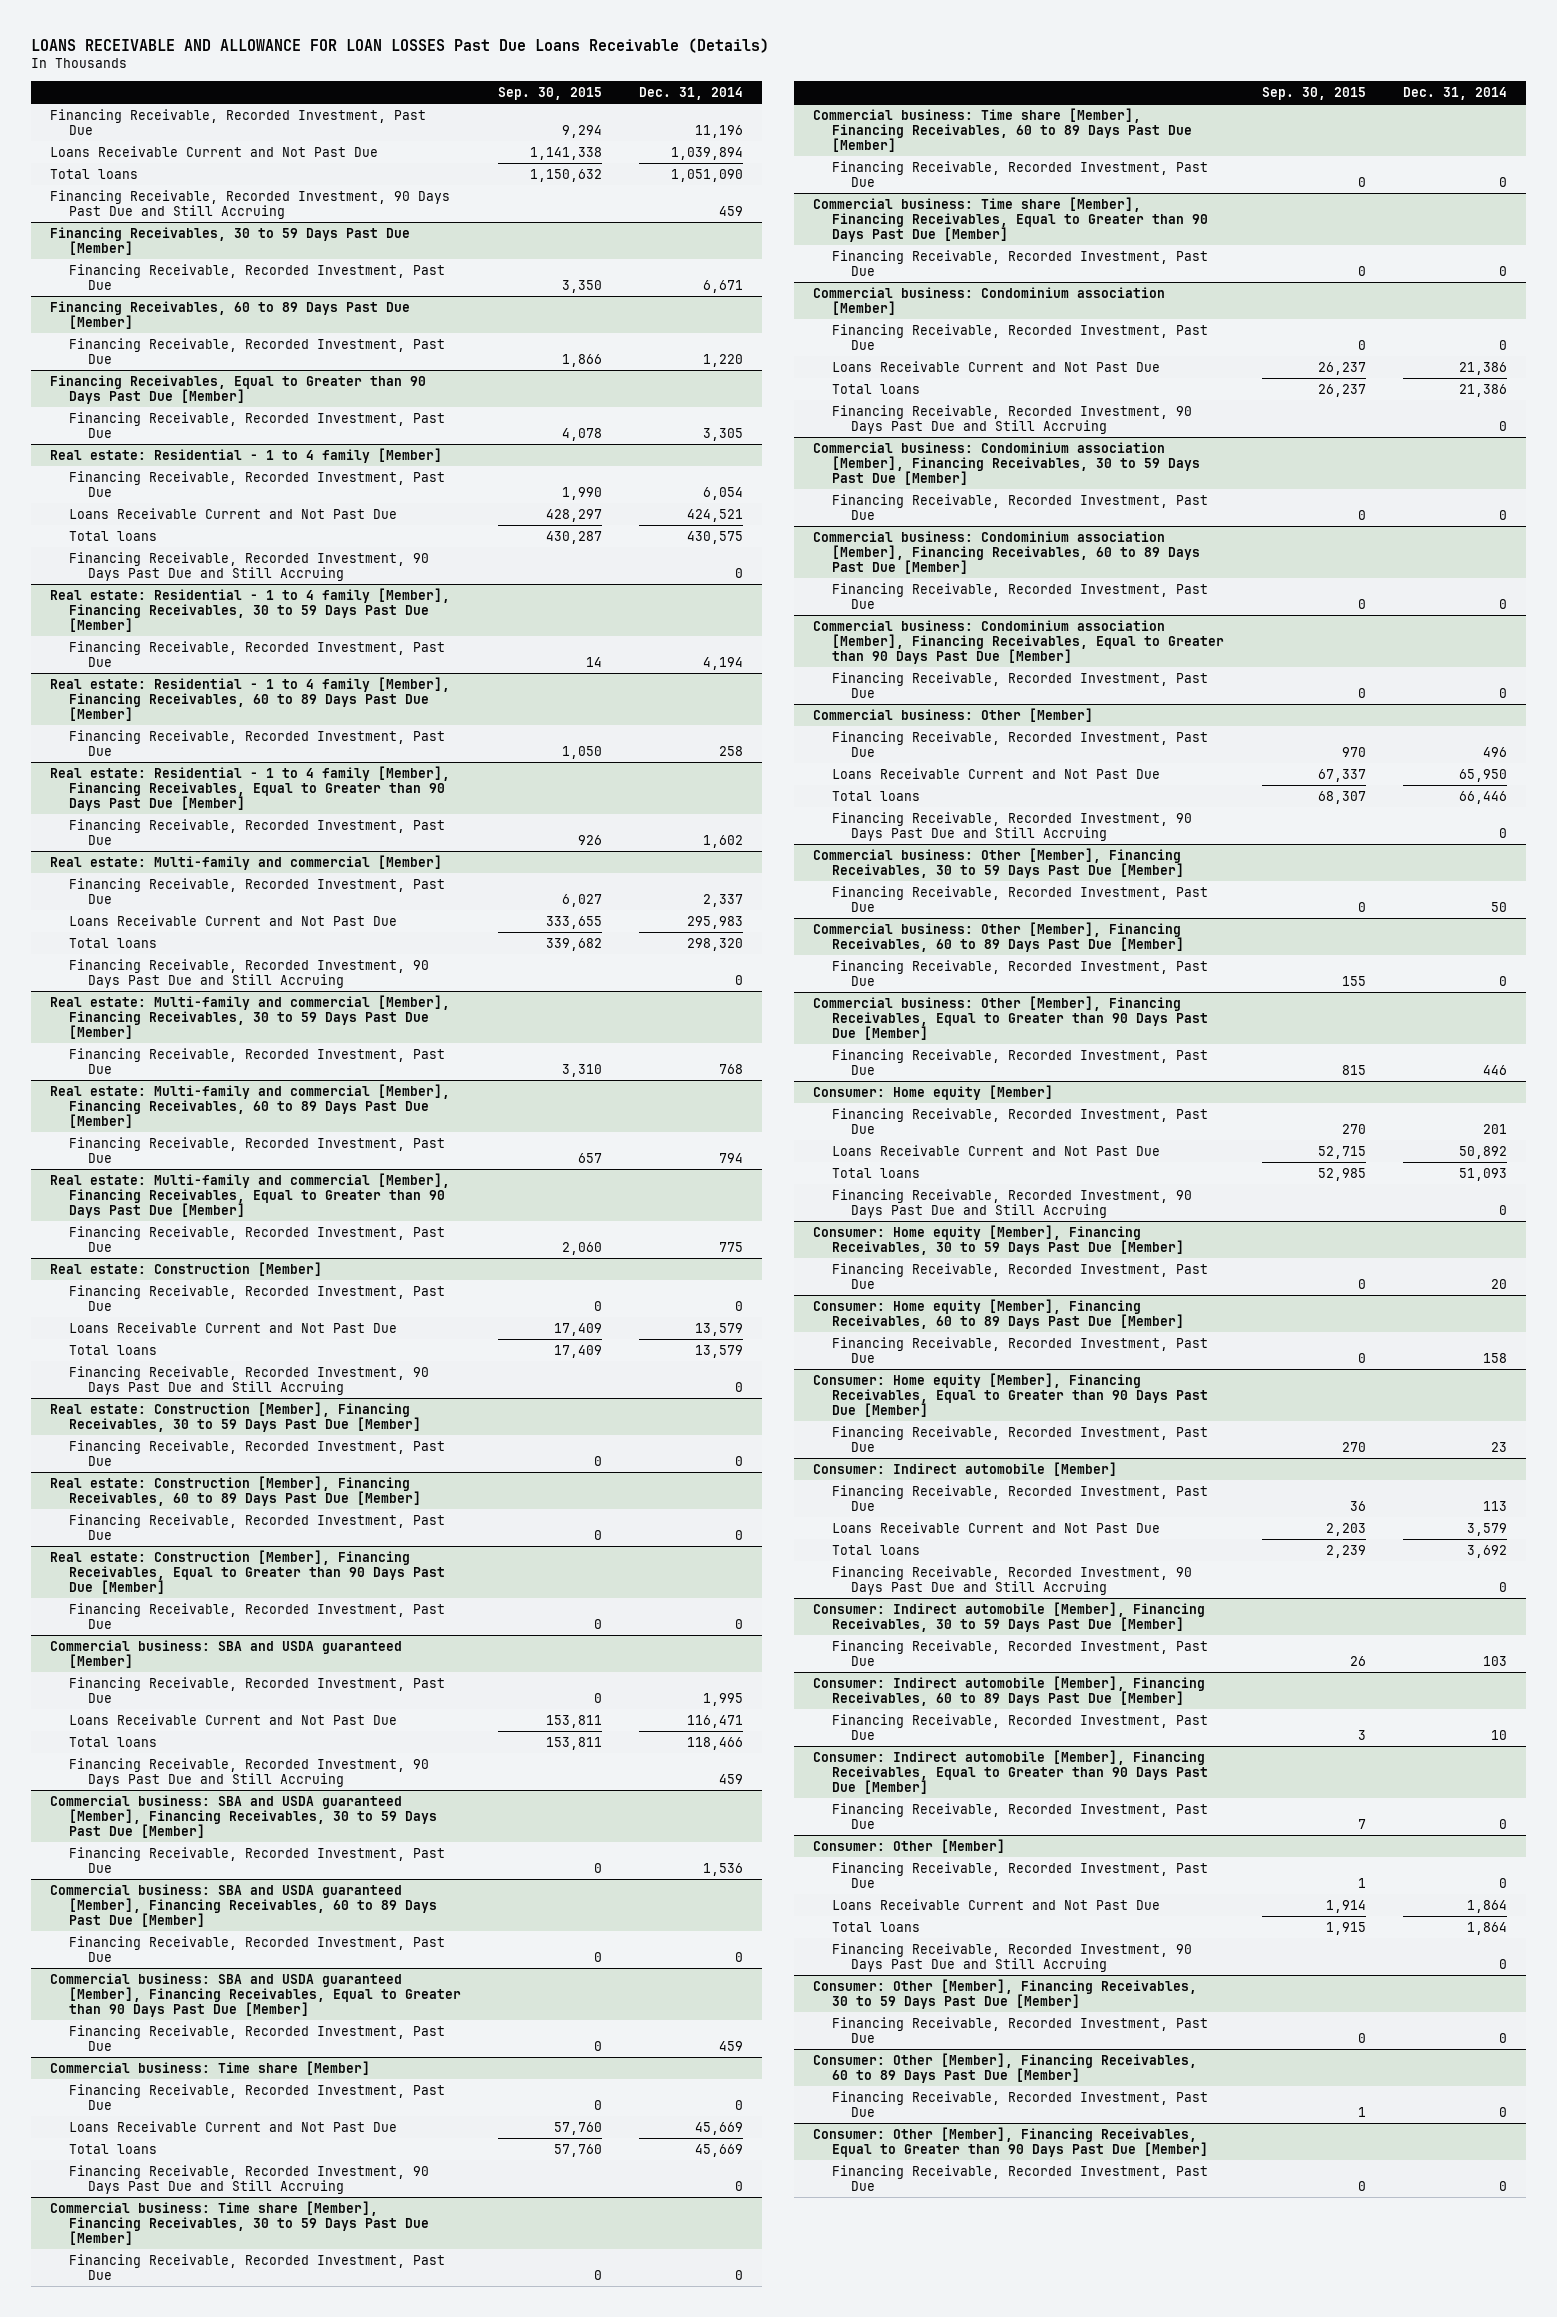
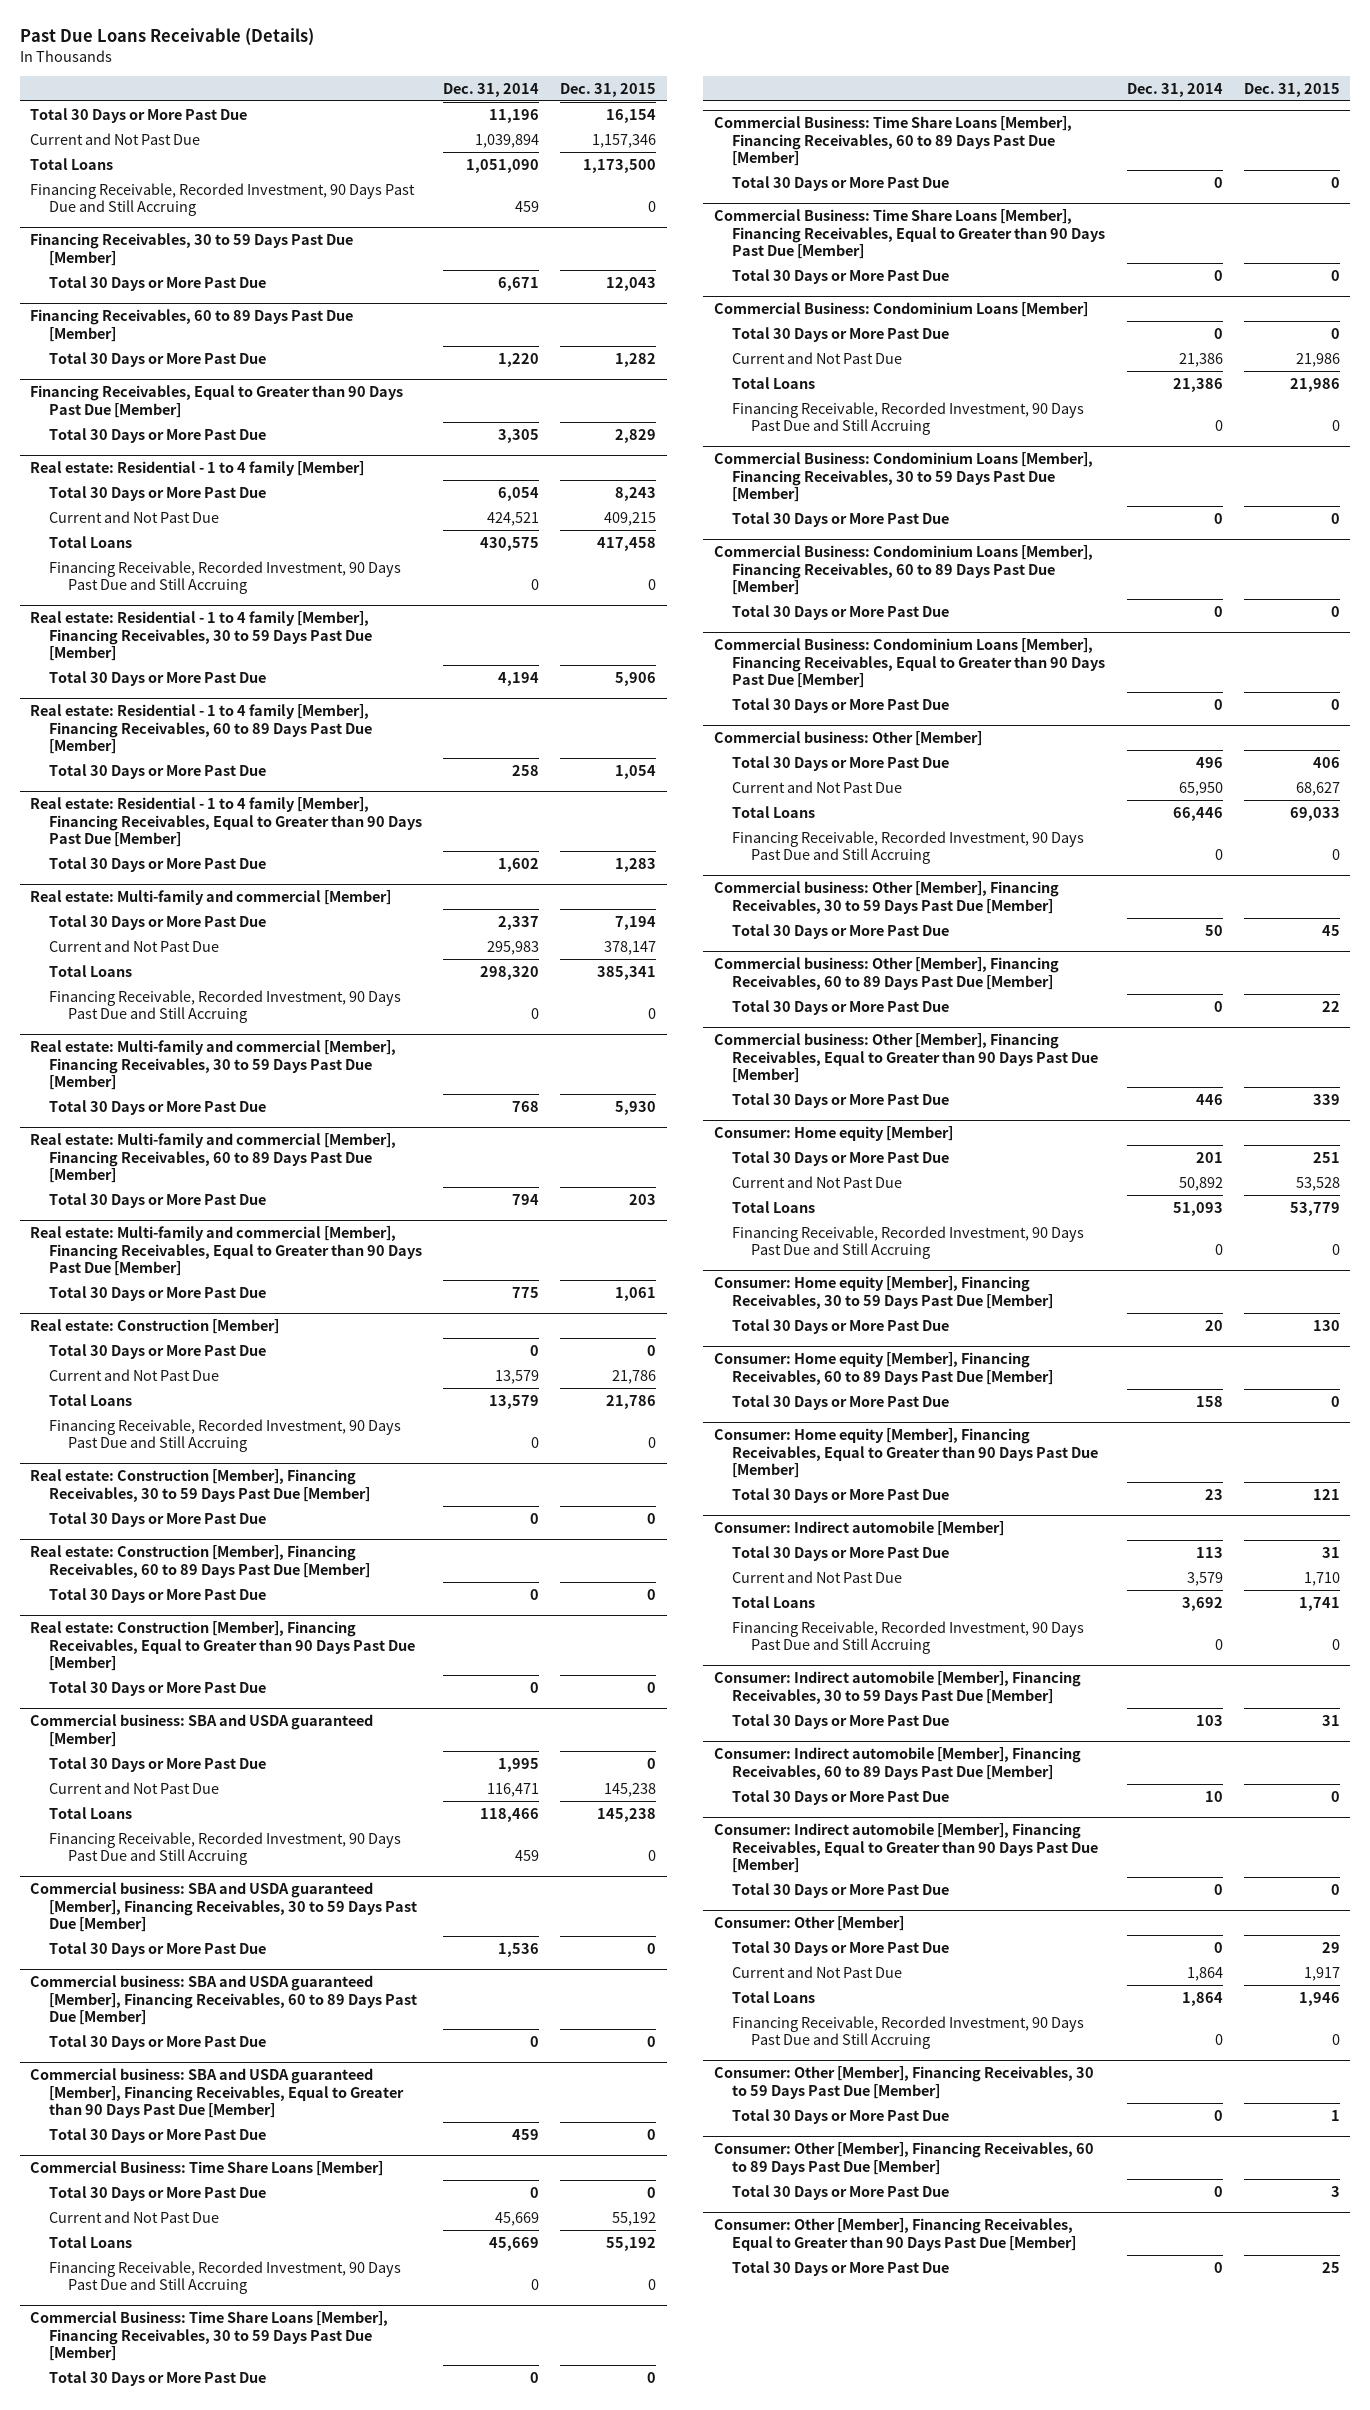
[30,37,769,53] LOANS RECEIVABLE AND ALLOWANCE FOR LOAN LOSSES Past Due Loans Receivable (Details) -> [19,28,314,47] Past Due Loans Receivable (Details)
[498,87,603,101] Sep. 30, 2015 -> none
none -> [560,82,657,97] Dec. 31, 2015
[49,108,426,135] Financing Receivable, Recorded Investment, Past Due -> [30,107,248,123] Total 30 Days or More Past Due
[49,145,378,157] Loans Receivable Current and Not Past Due -> [30,132,201,145] Current and Not Past Due
[49,168,138,179] Total loans -> [30,157,114,170] Total Loans
[68,263,445,290] Financing Receivable, Recorded Investment, Past Due -> [48,275,266,291] Total 30 Days or More Past Due
[68,337,445,364] Financing Receivable, Recorded Investment, Past Due -> [48,351,266,367] Total 30 Days or More Past Due
[68,411,445,438] Financing Receivable, Recorded Investment, Past Due -> [48,427,266,443] Total 30 Days or More Past Due
[68,470,445,497] Financing Receivable, Recorded Investment, Past Due -> [48,485,266,501] Total 30 Days or More Past Due
[68,507,397,519] Loans Receivable Current and Not Past Due -> [48,510,219,523] Current and Not Past Due
[68,530,157,541] Total loans -> [48,535,132,548] Total Loans
[68,640,445,667] Financing Receivable, Recorded Investment, Past Due -> [48,670,266,686] Total 30 Days or More Past Due
[68,729,445,756] Financing Receivable, Recorded Investment, Past Due -> [48,763,266,779] Total 30 Days or More Past Due
[68,818,445,845] Financing Receivable, Recorded Investment, Past Due -> [48,856,266,872] Total 30 Days or More Past Due
[68,877,445,904] Financing Receivable, Recorded Investment, Past Due -> [48,914,266,930] Total 30 Days or More Past Due
[68,914,397,926] Loans Receivable Current and Not Past Due -> [48,939,219,952] Current and Not Past Due
[68,937,157,948] Total loans -> [48,964,132,977] Total Loans
[68,1047,445,1074] Financing Receivable, Recorded Investment, Past Due -> [48,1099,266,1115] Total 30 Days or More Past Due
[68,1136,445,1163] Financing Receivable, Recorded Investment, Past Due -> [48,1192,266,1208] Total 30 Days or More Past Due
[68,1225,445,1252] Financing Receivable, Recorded Investment, Past Due -> [48,1285,266,1301] Total 30 Days or More Past Due
[68,1284,445,1311] Financing Receivable, Recorded Investment, Past Due -> [48,1343,266,1359] Total 30 Days or More Past Due
[68,1321,397,1333] Loans Receivable Current and Not Past Due -> [48,1368,219,1381] Current and Not Past Due
[68,1344,157,1355] Total loans -> [48,1393,132,1406] Total Loans
[68,1439,445,1466] Financing Receivable, Recorded Investment, Past Due -> [48,1511,266,1527] Total 30 Days or More Past Due
[68,1513,445,1540] Financing Receivable, Recorded Investment, Past Due -> [48,1587,266,1603] Total 30 Days or More Past Due
[68,1602,445,1629] Financing Receivable, Recorded Investment, Past Due -> [48,1680,266,1696] Total 30 Days or More Past Due
[68,1676,445,1703] Financing Receivable, Recorded Investment, Past Due -> [48,1756,266,1772] Total 30 Days or More Past Due
[68,1713,397,1725] Loans Receivable Current and Not Past Due -> [48,1781,219,1794] Current and Not Past Due
[68,1736,157,1747] Total loans -> [48,1806,132,1819] Total Loans
[68,1846,445,1873] Financing Receivable, Recorded Investment, Past Due -> [48,1941,266,1957] Total 30 Days or More Past Due
[68,1935,445,1962] Financing Receivable, Recorded Investment, Past Due -> [48,2034,266,2050] Total 30 Days or More Past Due
[68,2024,445,2051] Financing Receivable, Recorded Investment, Past Due -> [48,2127,266,2143] Total 30 Days or More Past Due
[49,2060,370,2075] Commercial business: Time share [Member] -> [30,2161,384,2177] Commercial Business: Time Share Loans [Member]
[68,2083,445,2110] Financing Receivable, Recorded Investment, Past Due -> [48,2185,266,2201] Total 30 Days or More Past Due
[68,2120,397,2132] Loans Receivable Current and Not Past Due -> [48,2210,219,2223] Current and Not Past Due
[68,2143,157,2154] Total loans -> [48,2235,132,2248] Total Loans
[49,2200,429,2246] Commercial business: Time share [Member], Financing Receivables, 30 to 59 Days Past Due [Member] -> [30,2311,389,2362] Commercial Business: Time Share Loans [Member], Financing Receivables, 30 to 59 Days Past Due [Member]
[68,2253,445,2280] Financing Receivable, Recorded Investment, Past Due -> [48,2370,266,2386] Total 30 Days or More Past Due
[813,107,1193,153] Commercial business: Time share [Member], Financing Receivables, 60 to 89 Days Past Due [Member] -> [713,116,1072,167] Commercial Business: Time Share Loans [Member], Financing Receivables, 60 to 89 Days Past Due [Member]
[832,160,1209,187] Financing Receivable, Recorded Investment, Past Due -> [732,175,950,191] Total 30 Days or More Past Due
[813,196,1209,243] Commercial business: Time share [Member], Financing Receivables, Equal to Greater than 90 Days Past Due [Member] -> [713,209,1106,260] Commercial Business: Time Share Loans [Member], Financing Receivables, Equal to Greater than 90 Days Past Due [Member]
[832,249,1209,276] Financing Receivable, Recorded Investment, Past Due -> [732,268,950,284] Total 30 Days or More Past Due
[813,286,1166,315] Commercial business: Condominium association [Member] -> [713,302,1088,318] Commercial Business: Condominium Loans [Member]
[832,323,1209,350] Financing Receivable, Recorded Investment, Past Due -> [732,326,950,342] Total 30 Days or More Past Due
[832,360,1161,372] Loans Receivable Current and Not Past Due -> [732,351,903,364] Current and Not Past Due
[832,383,921,394] Total loans -> [732,376,816,389] Total Loans
[813,441,1201,486] Commercial business: Condominium association [Member], Financing Receivables, 30 to 59 Days Past Due [Member] -> [713,452,1093,503] Commercial Business: Condominium Loans [Member], Financing Receivables, 30 to 59 Days Past Due [Member]
[832,493,1209,520] Financing Receivable, Recorded Investment, Past Due -> [732,511,950,527] Total 30 Days or More Past Due
[813,530,1201,575] Commercial business: Condominium association [Member], Financing Receivables, 60 to 89 Days Past Due [Member] -> [713,545,1093,596] Commercial Business: Condominium Loans [Member], Financing Receivables, 60 to 89 Days Past Due [Member]
[832,582,1209,609] Financing Receivable, Recorded Investment, Past Due -> [732,604,950,620] Total 30 Days or More Past Due
[813,619,1225,665] Commercial business: Condominium association [Member], Financing Receivables, Equal to Greater than 90 Days Past Due [Member] -> [713,638,1106,689] Commercial Business: Condominium Loans [Member], Financing Receivables, Equal to Greater than 90 Days Past Due [Member]
[832,671,1209,698] Financing Receivable, Recorded Investment, Past Due -> [732,697,950,713] Total 30 Days or More Past Due
[832,730,1209,757] Financing Receivable, Recorded Investment, Past Due -> [732,755,950,771] Total 30 Days or More Past Due
[832,767,1161,779] Loans Receivable Current and Not Past Due -> [732,780,903,793] Current and Not Past Due
[832,790,921,801] Total loans -> [732,805,816,818] Total Loans
[832,885,1209,912] Financing Receivable, Recorded Investment, Past Due -> [732,923,950,939] Total 30 Days or More Past Due
[832,959,1209,986] Financing Receivable, Recorded Investment, Past Due -> [732,999,950,1015] Total 30 Days or More Past Due
[832,1048,1209,1075] Financing Receivable, Recorded Investment, Past Due -> [732,1092,950,1108] Total 30 Days or More Past Due
[832,1107,1209,1134] Financing Receivable, Recorded Investment, Past Due -> [732,1150,950,1166] Total 30 Days or More Past Due
[832,1144,1161,1156] Loans Receivable Current and Not Past Due -> [732,1175,903,1188] Current and Not Past Due
[832,1167,921,1178] Total loans -> [732,1200,816,1213] Total Loans
[832,1262,1209,1289] Financing Receivable, Recorded Investment, Past Due -> [732,1318,950,1334] Total 30 Days or More Past Due
[832,1336,1209,1363] Financing Receivable, Recorded Investment, Past Due -> [732,1394,950,1410] Total 30 Days or More Past Due
[832,1425,1209,1452] Financing Receivable, Recorded Investment, Past Due -> [732,1487,950,1503] Total 30 Days or More Past Due
[832,1484,1209,1511] Financing Receivable, Recorded Investment, Past Due -> [732,1545,950,1561] Total 30 Days or More Past Due
[832,1521,1161,1533] Loans Receivable Current and Not Past Due -> [732,1570,903,1583] Current and Not Past Due
[832,1544,921,1555] Total loans -> [732,1595,816,1608] Total Loans
[832,1639,1209,1666] Financing Receivable, Recorded Investment, Past Due -> [732,1713,950,1729] Total 30 Days or More Past Due
[832,1713,1209,1740] Financing Receivable, Recorded Investment, Past Due -> [732,1789,950,1805] Total 30 Days or More Past Due
[832,1802,1209,1829] Financing Receivable, Recorded Investment, Past Due -> [732,1882,950,1898] Total 30 Days or More Past Due
[832,1861,1209,1888] Financing Receivable, Recorded Investment, Past Due -> [732,1940,950,1956] Total 30 Days or More Past Due
[832,1898,1161,1910] Loans Receivable Current and Not Past Due -> [732,1965,903,1978] Current and Not Past Due
[832,1921,921,1932] Total loans -> [732,1990,816,2003] Total Loans
[832,2016,1209,2043] Financing Receivable, Recorded Investment, Past Due -> [732,2108,950,2124] Total 30 Days or More Past Due
[832,2090,1209,2117] Financing Receivable, Recorded Investment, Past Due -> [732,2184,950,2200] Total 30 Days or More Past Due
[832,2164,1209,2191] Financing Receivable, Recorded Investment, Past Due -> [732,2260,950,2276] Total 30 Days or More Past Due

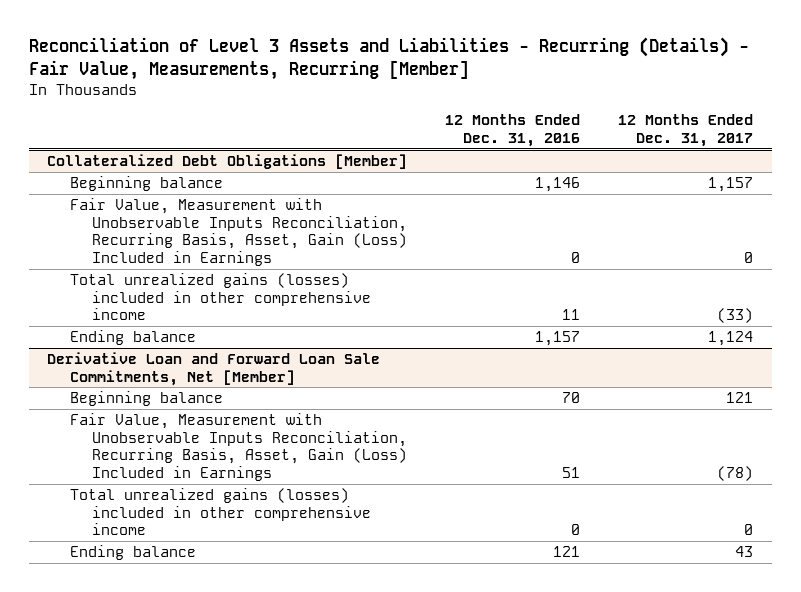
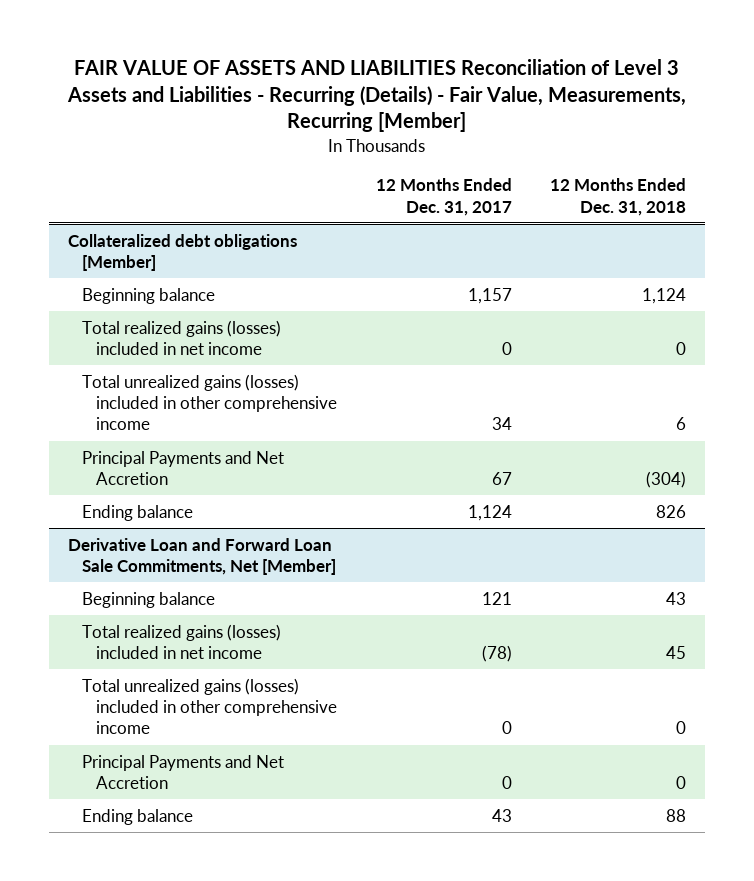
[28,36,749,80] Reconciliation of Level 3 Assets and Liabilities - Recurring (Details) - Fair Value, Measurements, Recurring [Member] -> [67,59,687,133] FAIR VALUE OF ASSETS AND LIABILITIES Reconciliation of Level 3 Assets and Liabilities - Recurring (Details) - Fair Value, Measurements, Recurring [Member]
[445,114,581,148] 12 Months Ended Dec. 31, 2016 -> none
none -> [550,178,687,216] 12 Months Ended Dec. 31, 2018
[47,153,408,169] Collateralized Debt Obligations [Member] -> [67,233,297,271] Collateralized debt obligations [Member]
[69,197,407,266] Fair Value, Measurement with Unobservable Inputs Reconciliation, Recurring Basis, Asset, Gain (Loss) Included in Earnings -> [81,319,281,355] Total realized gains (losses) included in net income
[717,308,754,324] (33) -> [491,417,512,431] 34
none -> [81,450,284,485] Principal Payments and Net Accretion
[69,412,407,481] Fair Value, Measurement with Unobservable Inputs Reconciliation, Recurring Basis, Asset, Gain (Loss) Included in Earnings -> [81,623,281,659] Total realized gains (losses) included in net income
none -> [81,754,284,789] Principal Payments and Net Accretion

